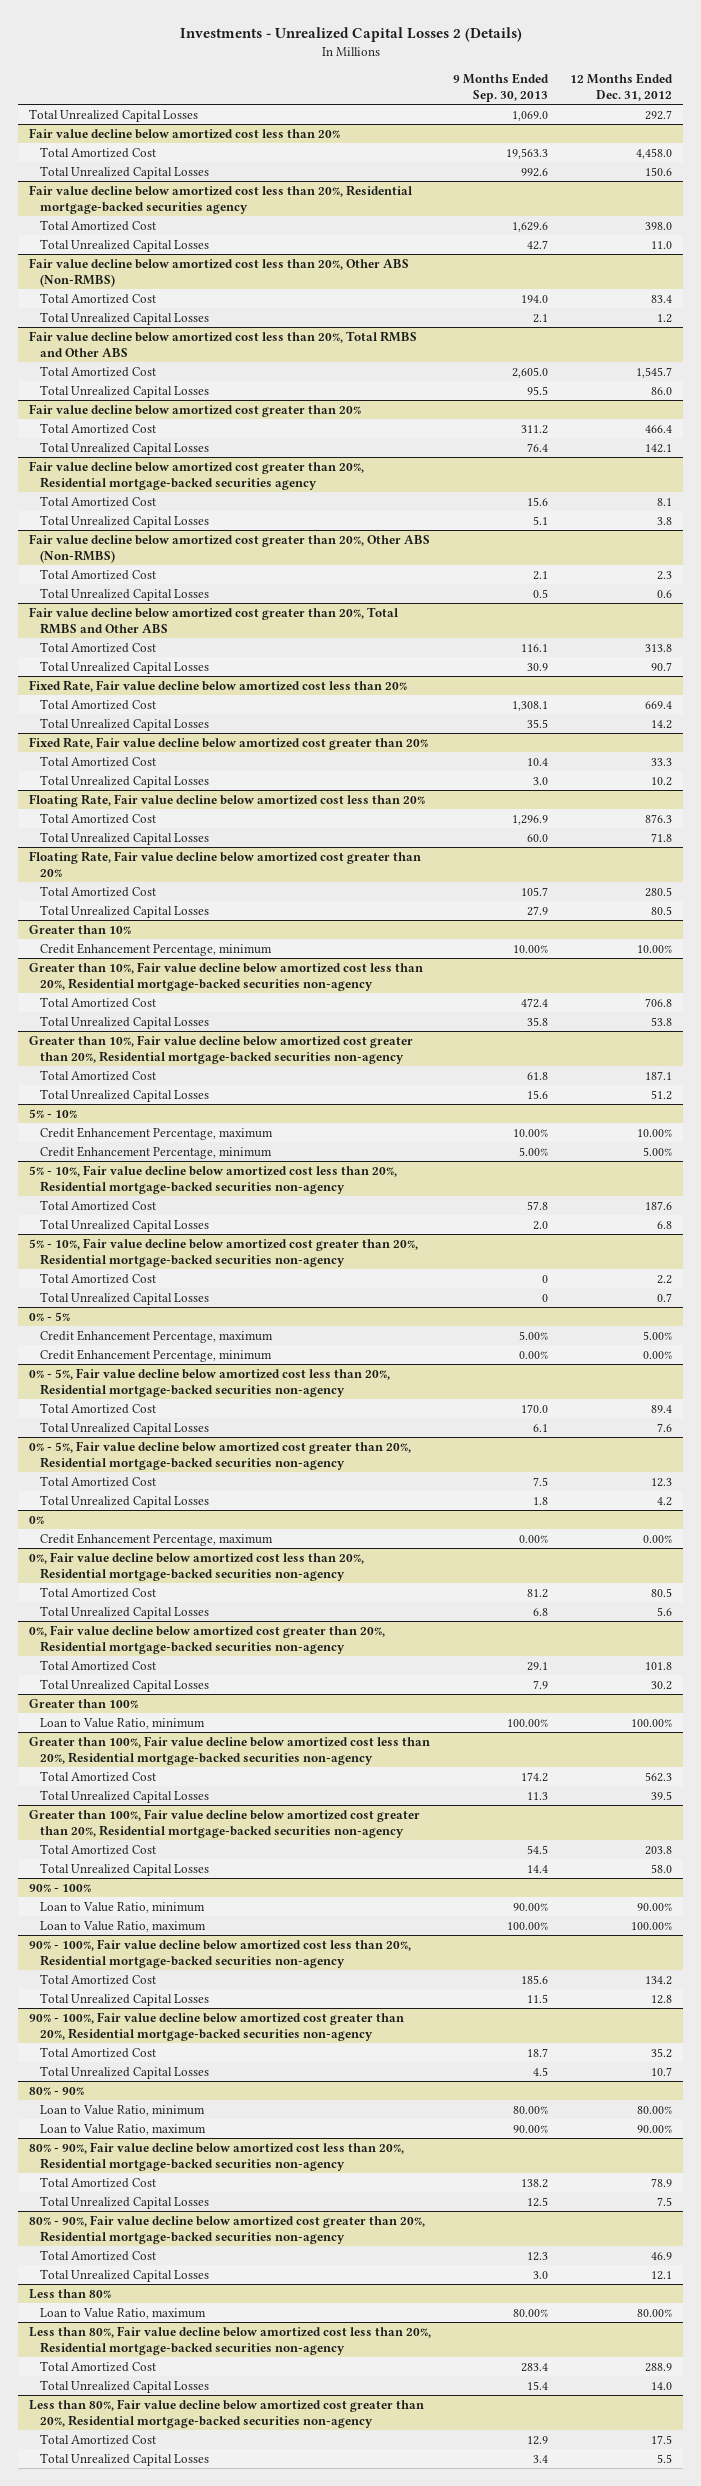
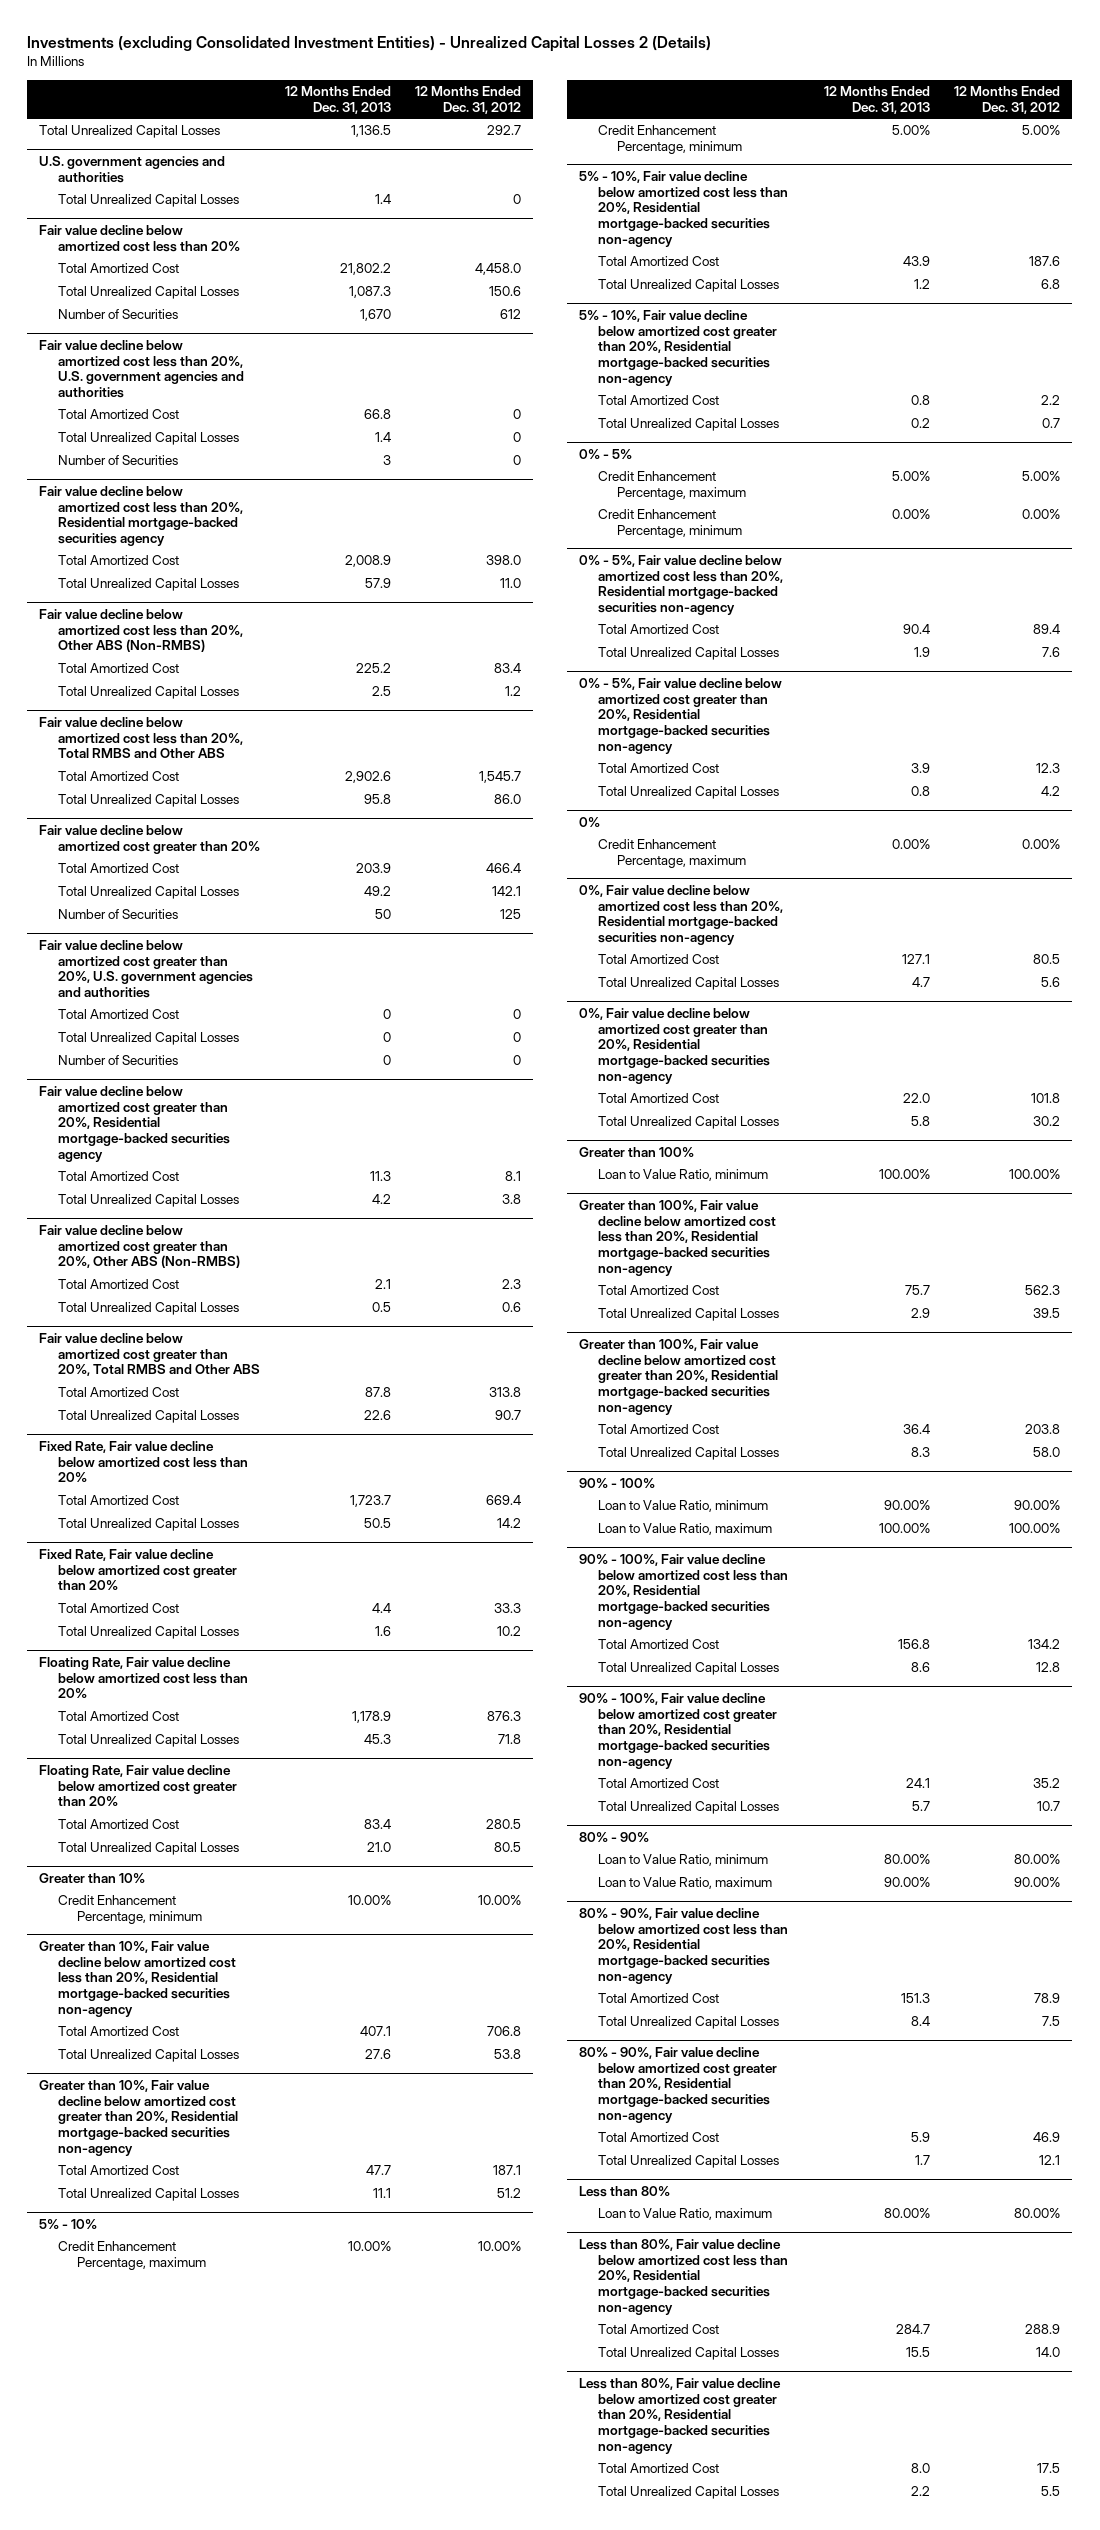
[179,27,522,43] Investments - Unrealized Capital Losses 2 (Details) -> [27,36,712,53] Investments (excluding Consolidated Investment Entities) - Unrealized Capital Losses 2 (Details)
[453,72,550,102] 9 Months Ended Sep. 30, 2013 -> none
none -> [284,86,391,114] 12 Months Ended Dec. 31, 2013
none -> [39,156,226,183] U.S. government agencies and authorities
none -> [58,194,240,208] Total Unrealized Capital Losses
none -> [58,309,179,320] Number of Securities
none -> [39,340,245,399] Fair value decline below amortized cost less than 20%, U.S. government agencies and authorities
none -> [58,409,180,420] Total Amortized Cost
none -> [58,432,240,446] Total Unrealized Capital Losses
none -> [58,455,179,466] Number of Securities
none -> [58,909,179,920] Number of Securities
none -> [39,940,254,999] Fair value decline below amortized cost greater than 20%, U.S. government agencies and authorities
none -> [58,1009,180,1020] Total Amortized Cost
none -> [58,1032,240,1046] Total Unrealized Capital Losses
none -> [58,1055,179,1066] Number of Securities

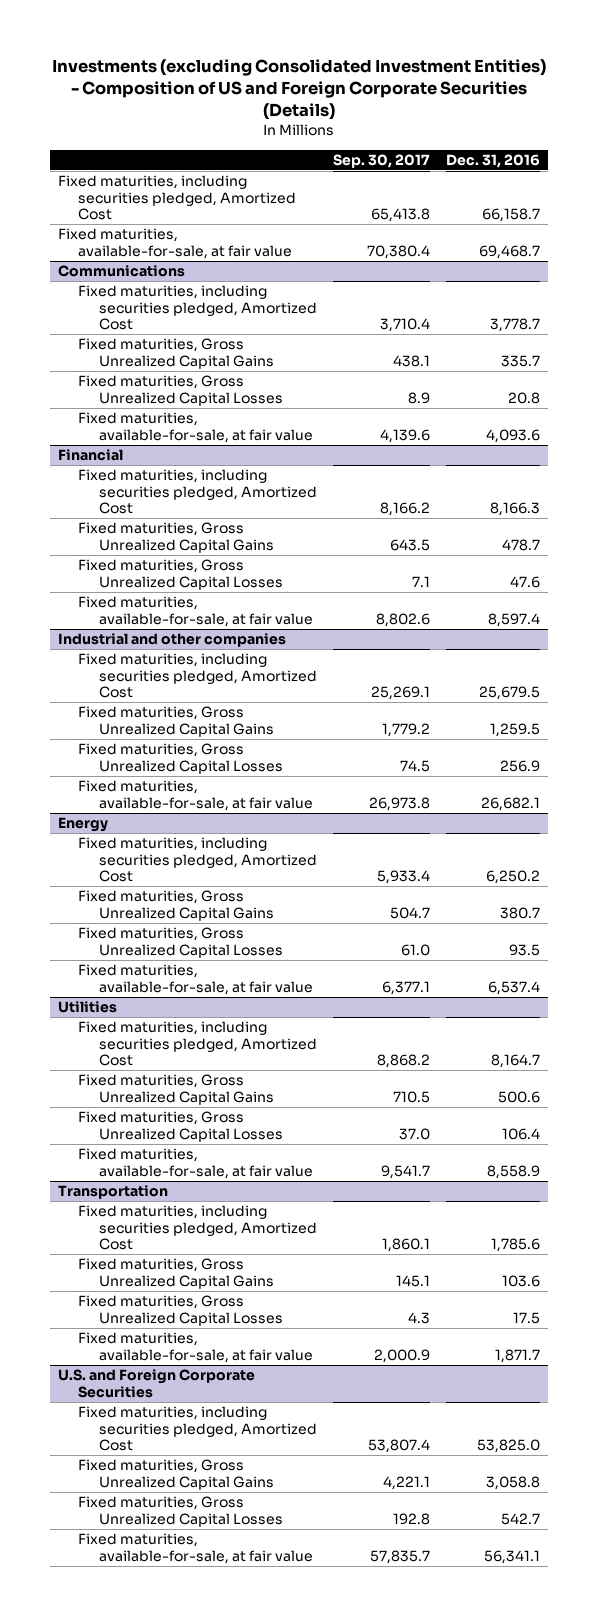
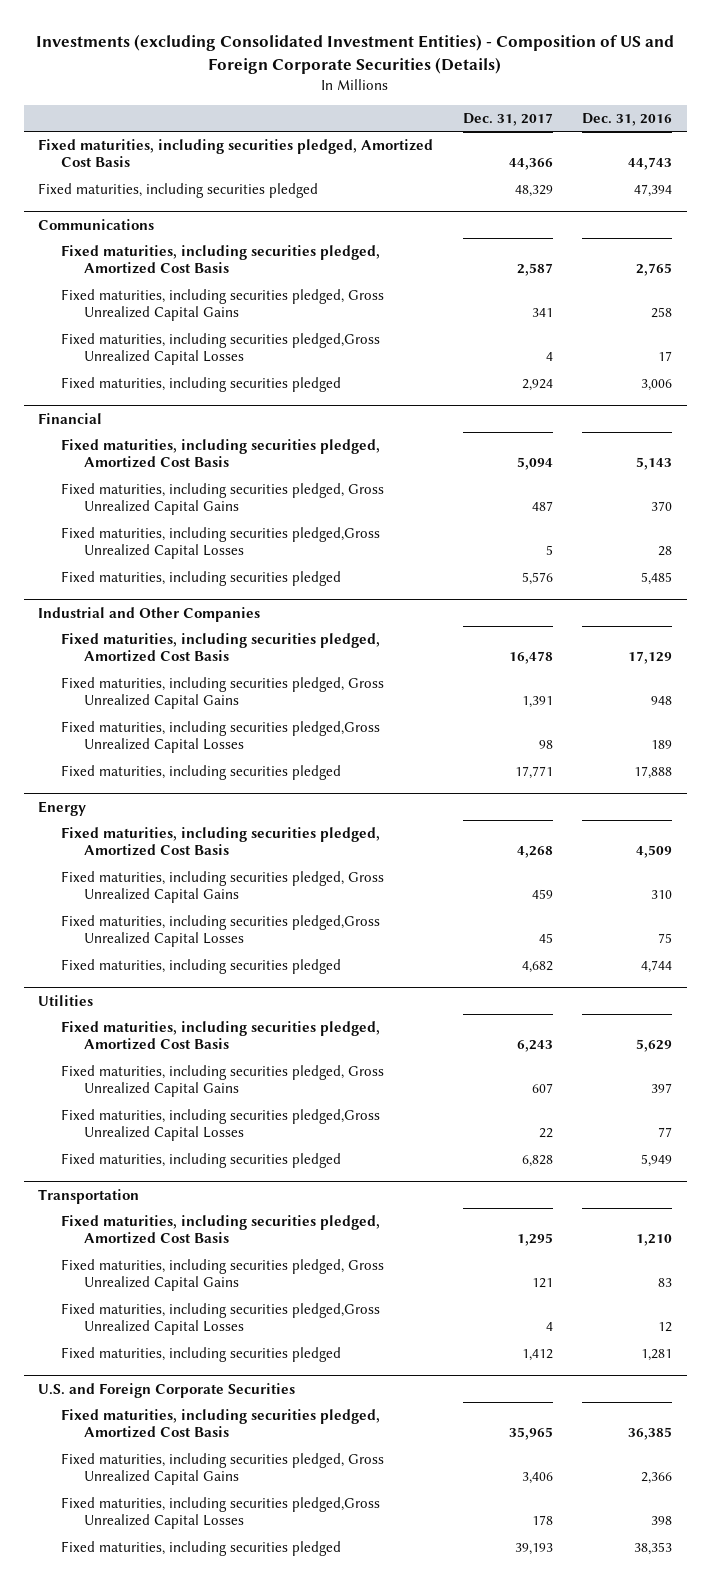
[332,153,430,168] Sep. 30, 2017 -> none
none -> [462,112,553,126] Dec. 31, 2017
[57,228,293,259] Fixed maturities, available-for-sale, at fair value -> none
[57,175,297,221] Fixed maturities, including securities pledged, Amortized Cost -> [38,139,434,168] Fixed maturities, including securities pledged, Amortized Cost Basis
[481,208,540,223] 66,158.7 -> [628,157,673,171] 44,743
none -> [38,183,319,199] Fixed maturities, including securities pledged
[78,412,313,443] Fixed maturities, available-for-sale, at fair value -> none
[78,285,317,331] Fixed maturities, including securities pledged, Amortized Cost -> [61,245,381,275] Fixed maturities, including securities pledged, Amortized Cost Basis
[489,318,540,333] 3,778.7 -> [636,263,673,277] 2,765
[78,338,274,369] Fixed maturities, Gross Unrealized Capital Gains -> [61,289,385,322] Fixed maturities, including securities pledged, Gross Unrealized Capital Gains
[500,354,540,367] 335.7 -> [651,307,673,319] 258
[78,375,283,406] Fixed maturities, Gross Unrealized Capital Losses -> [61,333,381,366] Fixed maturities, including securities pledged,Gross Unrealized Capital Losses
[507,391,540,404] 20.8 -> [658,351,673,362] 17
none -> [61,377,342,393] Fixed maturities, including securities pledged
[78,596,313,627] Fixed maturities, available-for-sale, at fair value -> none
[78,780,313,811] Fixed maturities, available-for-sale, at fair value -> none
[78,469,317,515] Fixed maturities, including securities pledged, Amortized Cost -> [61,439,381,469] Fixed maturities, including securities pledged, Amortized Cost Basis
[489,502,540,517] 8,166.3 -> [636,457,673,471] 5,143
[78,522,274,553] Fixed maturities, Gross Unrealized Capital Gains -> [61,483,385,516] Fixed maturities, including securities pledged, Gross Unrealized Capital Gains
[501,538,540,551] 478.7 -> [651,501,673,512] 370
[78,559,283,590] Fixed maturities, Gross Unrealized Capital Losses -> [61,527,381,560] Fixed maturities, including securities pledged,Gross Unrealized Capital Losses
[509,575,540,588] 47.6 -> [658,546,673,557] 28
none -> [61,571,342,587] Fixed maturities, including securities pledged
[57,633,286,648] Industrial and other companies -> [38,606,261,622] Industrial and Other Companies
[78,653,317,699] Fixed maturities, including securities pledged, Amortized Cost -> [61,633,381,663] Fixed maturities, including securities pledged, Amortized Cost Basis
[478,686,540,701] 25,679.5 -> [628,651,673,665] 17,129
[78,706,274,737] Fixed maturities, Gross Unrealized Capital Gains -> [61,677,385,710] Fixed maturities, including securities pledged, Gross Unrealized Capital Gains
[489,722,540,737] 1,259.5 -> [651,696,673,706] 948
[78,743,283,774] Fixed maturities, Gross Unrealized Capital Losses -> [61,721,381,754] Fixed maturities, including securities pledged,Gross Unrealized Capital Losses
[499,759,540,772] 256.9 -> [651,740,673,750] 189
none -> [61,765,342,781] Fixed maturities, including securities pledged
[78,964,313,995] Fixed maturities, available-for-sale, at fair value -> none
[78,837,317,883] Fixed maturities, including securities pledged, Amortized Cost -> [61,827,381,857] Fixed maturities, including securities pledged, Amortized Cost Basis
[485,870,540,885] 6,250.2 -> [636,845,673,859] 4,509
[78,890,274,921] Fixed maturities, Gross Unrealized Capital Gains -> [61,871,385,904] Fixed maturities, including securities pledged, Gross Unrealized Capital Gains
[499,906,540,919] 380.7 -> [651,890,673,900] 310
[78,927,283,958] Fixed maturities, Gross Unrealized Capital Losses -> [61,915,381,948] Fixed maturities, including securities pledged,Gross Unrealized Capital Losses
[508,943,540,956] 93.5 -> [658,933,673,944] 75
none -> [61,959,342,975] Fixed maturities, including securities pledged
[78,1148,313,1179] Fixed maturities, available-for-sale, at fair value -> none
[78,1021,317,1067] Fixed maturities, including securities pledged, Amortized Cost -> [61,1021,381,1051] Fixed maturities, including securities pledged, Amortized Cost Basis
[490,1054,540,1069] 8,164.7 -> [636,1039,673,1053] 5,629
[78,1074,274,1105] Fixed maturities, Gross Unrealized Capital Gains -> [61,1065,385,1098] Fixed maturities, including securities pledged, Gross Unrealized Capital Gains
[497,1090,540,1103] 500.6 -> [651,1083,673,1094] 397
[78,1111,283,1142] Fixed maturities, Gross Unrealized Capital Losses -> [61,1109,381,1142] Fixed maturities, including securities pledged,Gross Unrealized Capital Losses
[501,1127,540,1140] 106.4 -> [658,1127,673,1138] 77
none -> [61,1153,342,1169] Fixed maturities, including securities pledged
[78,1332,313,1363] Fixed maturities, available-for-sale, at fair value -> none
[78,1205,317,1251] Fixed maturities, including securities pledged, Amortized Cost -> [61,1215,381,1245] Fixed maturities, including securities pledged, Amortized Cost Basis
[490,1238,540,1253] 1,785.6 -> [636,1234,673,1247] 1,210
[78,1258,274,1289] Fixed maturities, Gross Unrealized Capital Gains -> [61,1259,385,1292] Fixed maturities, including securities pledged, Gross Unrealized Capital Gains
[501,1274,540,1287] 103.6 -> [658,1278,673,1288] 83
[78,1295,283,1326] Fixed maturities, Gross Unrealized Capital Losses -> [61,1303,381,1336] Fixed maturities, including securities pledged,Gross Unrealized Capital Losses
[512,1311,540,1324] 17.5 -> [658,1322,673,1333] 12
none -> [61,1347,342,1363] Fixed maturities, including securities pledged
[78,1533,313,1564] Fixed maturities, available-for-sale, at fair value -> none
[78,1406,317,1452] Fixed maturities, including securities pledged, Amortized Cost -> [61,1409,381,1439] Fixed maturities, including securities pledged, Amortized Cost Basis
[476,1439,540,1454] 53,825.0 -> [628,1427,673,1441] 36,385
[78,1459,274,1490] Fixed maturities, Gross Unrealized Capital Gains -> [61,1453,385,1486] Fixed maturities, including securities pledged, Gross Unrealized Capital Gains
[485,1475,540,1490] 3,058.8 -> [641,1472,673,1485] 2,366
[78,1496,283,1527] Fixed maturities, Gross Unrealized Capital Losses -> [61,1497,381,1530] Fixed maturities, including securities pledged,Gross Unrealized Capital Losses
[500,1512,540,1525] 542.7 -> [651,1516,673,1526] 398
none -> [61,1541,342,1557] Fixed maturities, including securities pledged

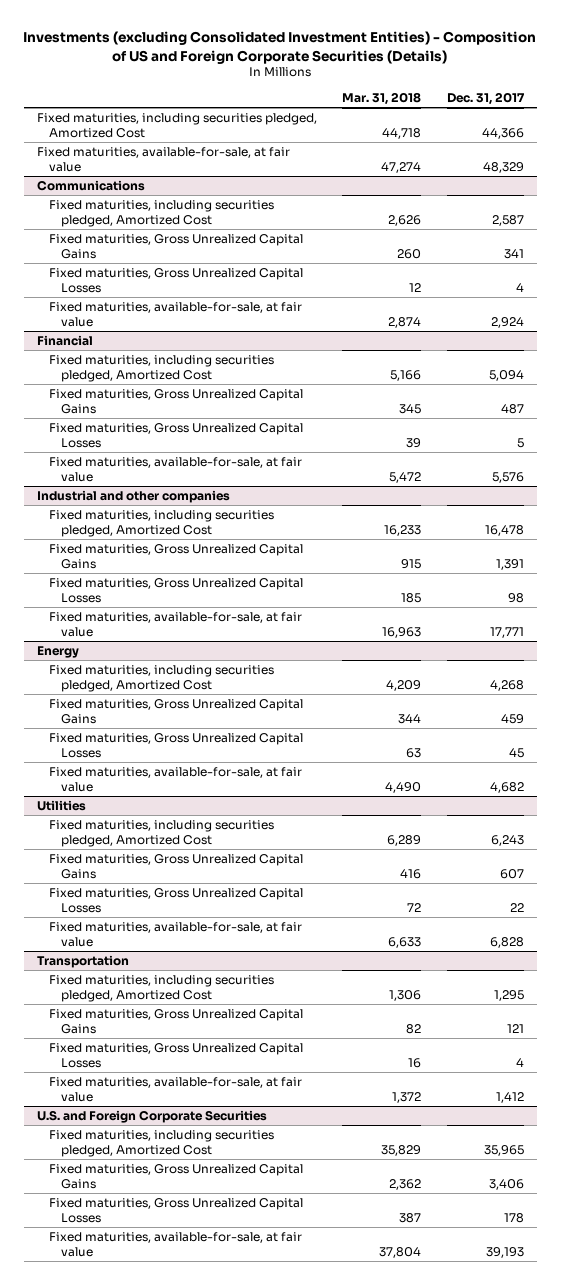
[582,112,673,126] Dec. 31, 2016 -> none
none -> [342,92,422,106] Mar. 31, 2018
[38,139,434,168] Fixed maturities, including securities pledged, Amortized Cost Basis -> [36,112,317,138] Fixed maturities, including securities pledged, Amortized Cost
[38,183,319,199] Fixed maturities, including securities pledged -> [36,146,290,172] Fixed maturities, available-for-sale, at fair value
[61,245,381,275] Fixed maturities, including securities pledged, Amortized Cost Basis -> [48,199,274,227] Fixed maturities, including securities pledged, Amortized Cost
[61,289,385,322] Fixed maturities, including securities pledged, Gross Unrealized Capital Gains -> [48,233,303,259] Fixed maturities, Gross Unrealized Capital Gains
[61,333,381,366] Fixed maturities, including securities pledged,Gross Unrealized Capital Losses -> [48,267,303,293] Fixed maturities, Gross Unrealized Capital Losses
[61,377,342,393] Fixed maturities, including securities pledged -> [48,301,302,327] Fixed maturities, available-for-sale, at fair value
[61,439,381,469] Fixed maturities, including securities pledged, Amortized Cost Basis -> [48,354,274,382] Fixed maturities, including securities pledged, Amortized Cost
[61,483,385,516] Fixed maturities, including securities pledged, Gross Unrealized Capital Gains -> [48,388,303,414] Fixed maturities, Gross Unrealized Capital Gains
[61,527,381,560] Fixed maturities, including securities pledged,Gross Unrealized Capital Losses -> [48,422,303,448] Fixed maturities, Gross Unrealized Capital Losses
[61,571,342,587] Fixed maturities, including securities pledged -> [48,456,302,482] Fixed maturities, available-for-sale, at fair value
[38,606,261,622] Industrial and Other Companies -> [36,489,230,503] Industrial and other companies
[61,633,381,663] Fixed maturities, including securities pledged, Amortized Cost Basis -> [48,509,274,537] Fixed maturities, including securities pledged, Amortized Cost
[61,677,385,710] Fixed maturities, including securities pledged, Gross Unrealized Capital Gains -> [48,543,303,569] Fixed maturities, Gross Unrealized Capital Gains
[61,721,381,754] Fixed maturities, including securities pledged,Gross Unrealized Capital Losses -> [48,577,303,603] Fixed maturities, Gross Unrealized Capital Losses
[61,765,342,781] Fixed maturities, including securities pledged -> [48,611,302,637] Fixed maturities, available-for-sale, at fair value
[61,827,381,857] Fixed maturities, including securities pledged, Amortized Cost Basis -> [48,664,274,692] Fixed maturities, including securities pledged, Amortized Cost
[61,871,385,904] Fixed maturities, including securities pledged, Gross Unrealized Capital Gains -> [48,698,303,724] Fixed maturities, Gross Unrealized Capital Gains
[61,915,381,948] Fixed maturities, including securities pledged,Gross Unrealized Capital Losses -> [48,732,303,758] Fixed maturities, Gross Unrealized Capital Losses
[61,959,342,975] Fixed maturities, including securities pledged -> [48,766,302,792] Fixed maturities, available-for-sale, at fair value
[61,1021,381,1051] Fixed maturities, including securities pledged, Amortized Cost Basis -> [48,819,274,847] Fixed maturities, including securities pledged, Amortized Cost
[61,1065,385,1098] Fixed maturities, including securities pledged, Gross Unrealized Capital Gains -> [48,853,303,879] Fixed maturities, Gross Unrealized Capital Gains
[61,1109,381,1142] Fixed maturities, including securities pledged,Gross Unrealized Capital Losses -> [48,887,303,913] Fixed maturities, Gross Unrealized Capital Losses
[61,1153,342,1169] Fixed maturities, including securities pledged -> [48,921,302,947] Fixed maturities, available-for-sale, at fair value
[61,1215,381,1245] Fixed maturities, including securities pledged, Amortized Cost Basis -> [48,974,274,1002] Fixed maturities, including securities pledged, Amortized Cost
[61,1259,385,1292] Fixed maturities, including securities pledged, Gross Unrealized Capital Gains -> [48,1008,303,1034] Fixed maturities, Gross Unrealized Capital Gains
[61,1303,381,1336] Fixed maturities, including securities pledged,Gross Unrealized Capital Losses -> [48,1042,303,1068] Fixed maturities, Gross Unrealized Capital Losses
[61,1347,342,1363] Fixed maturities, including securities pledged -> [48,1076,302,1102] Fixed maturities, available-for-sale, at fair value
[61,1409,381,1439] Fixed maturities, including securities pledged, Amortized Cost Basis -> [48,1129,274,1157] Fixed maturities, including securities pledged, Amortized Cost
[61,1453,385,1486] Fixed maturities, including securities pledged, Gross Unrealized Capital Gains -> [48,1163,303,1189] Fixed maturities, Gross Unrealized Capital Gains
[61,1497,381,1530] Fixed maturities, including securities pledged,Gross Unrealized Capital Losses -> [48,1197,303,1223] Fixed maturities, Gross Unrealized Capital Losses
[61,1541,342,1557] Fixed maturities, including securities pledged -> [48,1231,302,1257] Fixed maturities, available-for-sale, at fair value

